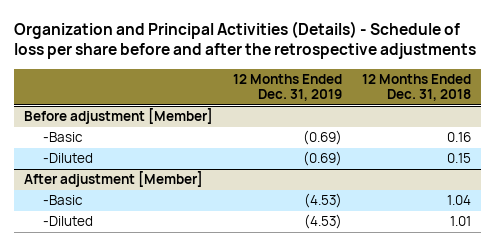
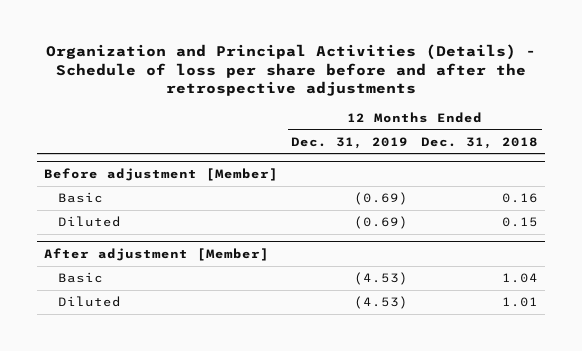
[42,132,83,143] -Basic -> [58,192,104,204] Basic
[42,153,93,164] -Diluted -> [58,216,122,228] Diluted
[42,195,83,206] -Basic -> [58,272,104,284] Basic
[42,216,93,227] -Diluted -> [58,296,122,308] Diluted

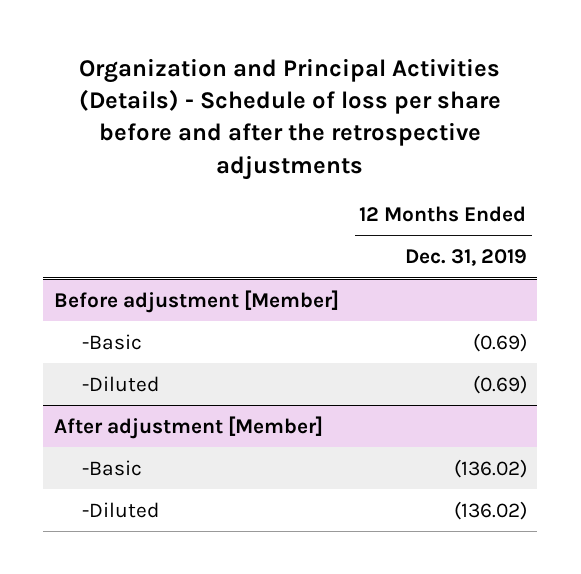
[421,136,539,149] Dec. 31, 2018 -> none
[58,192,104,204] Basic -> [82,333,143,350] -Basic
[58,216,122,228] Diluted -> [82,375,160,392] -Diluted
[58,272,104,284] Basic -> [82,459,143,476] -Basic
[354,272,409,286] (4.53) -> [453,458,527,478] (136.02)
[58,296,122,308] Diluted -> [82,501,160,518] -Diluted
[354,296,409,310] (4.53) -> [453,500,527,520] (136.02)

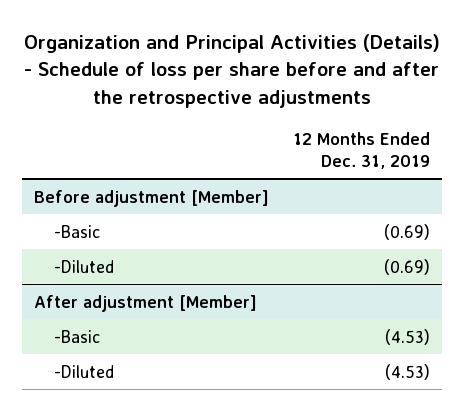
[453,458,527,478] (136.02) -> [384,328,430,345] (4.53)
[453,500,527,520] (136.02) -> [384,363,430,380] (4.53)

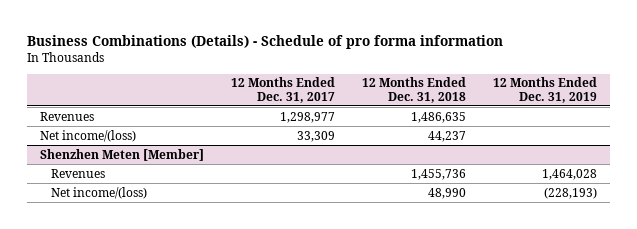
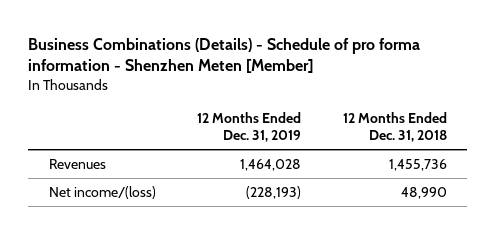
[26,34,503,49] Business Combinations (Details) - Schedule of pro forma information -> [27,37,420,74] Business Combinations (Details) - Schedule of pro forma information - Shenzhen Meten [Member]
[231,77,336,103] 12 Months Ended Dec. 31, 2017 -> none
[40,111,95,121] Revenues -> none
[40,129,137,142] Net income/(loss) -> none
[40,148,205,161] Shenzhen Meten [Member] -> none

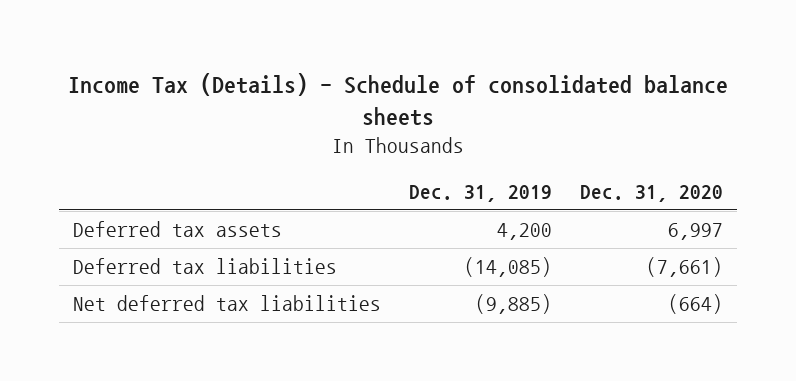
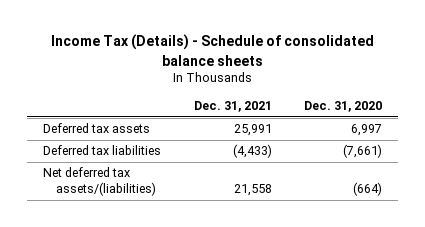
[408,185,552,203] Dec. 31, 2019 -> none
none -> [193,100,272,112] Dec. 31, 2021
[73,294,382,311] Net deferred tax liabilities -> [43,167,156,197] Net deferred tax assets/(liabilities)

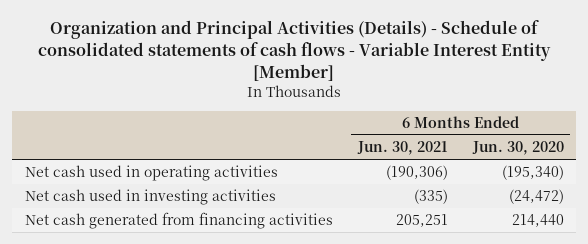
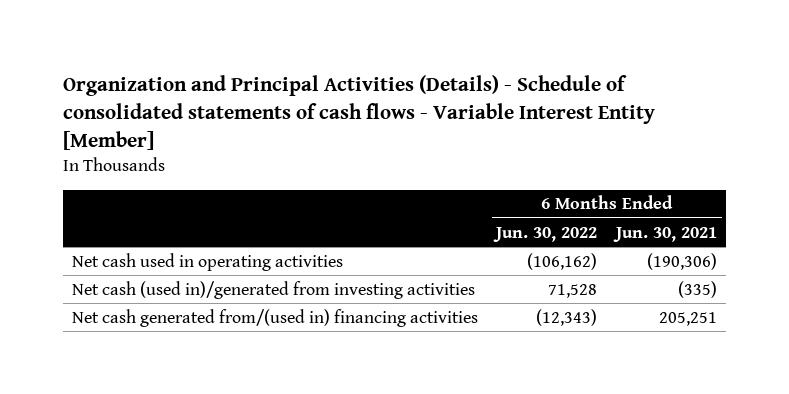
[471,141,564,156] Jun. 30, 2020 -> none
none -> [493,226,598,242] Jun. 30, 2022
[24,189,276,206] Net cash used in investing activities -> [71,280,475,299] Net cash (used in)/generated from investing activities
[24,212,333,230] Net cash generated from financing activities -> [71,308,478,327] Net cash generated from/(used in) financing activities

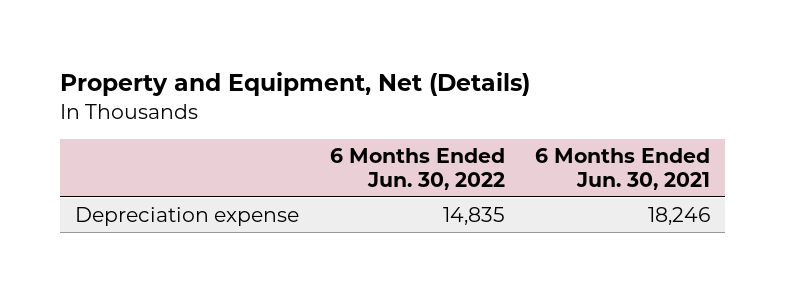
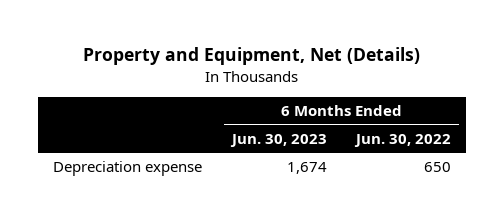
[535,148,711,190] 6 Months Ended Jun. 30, 2021 -> none
none -> [229,133,327,147] Jun. 30, 2023
[442,207,505,226] 14,835 -> [424,162,452,173] 650

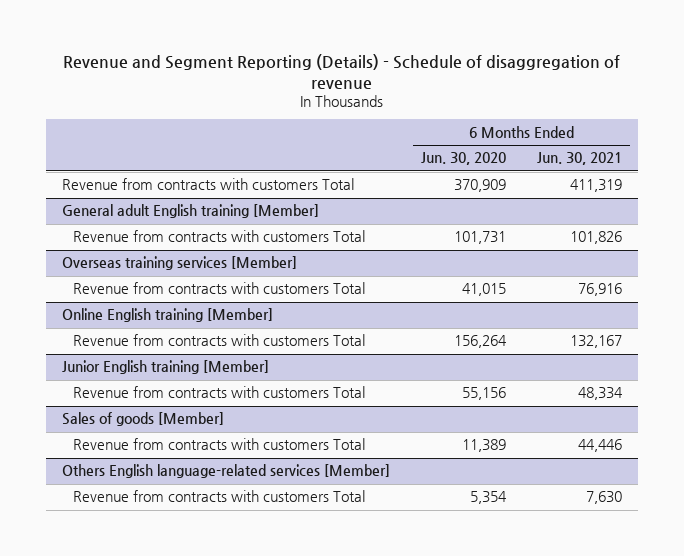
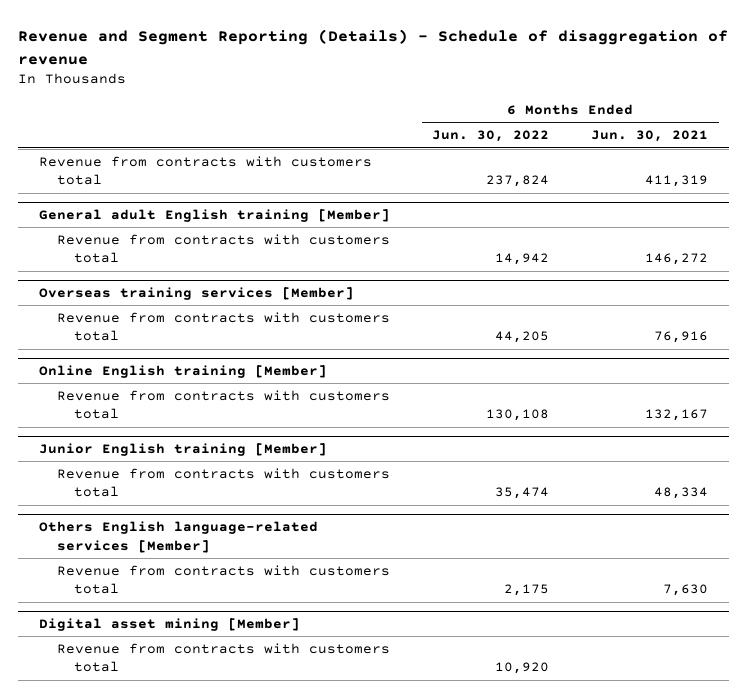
[421,152,507,166] Jun. 30, 2020 -> none
none -> [432,130,550,143] Jun. 30, 2022
[61,178,354,191] Revenue from contracts with customers Total -> [39,155,373,186] Revenue from contracts with customers total
[73,230,366,243] Revenue from contracts with customers Total -> [56,233,390,264] Revenue from contracts with customers total
[570,231,623,245] 101,826 -> [645,253,709,266] 146,272
[73,282,366,295] Revenue from contracts with customers Total -> [56,311,390,342] Revenue from contracts with customers total
[73,334,366,347] Revenue from contracts with customers Total -> [56,389,390,420] Revenue from contracts with customers total
[61,412,224,427] Sales of goods [Member] -> none
[73,438,366,451] Revenue from contracts with customers Total -> none
[73,386,366,399] Revenue from contracts with customers Total -> [56,467,390,498] Revenue from contracts with customers total
[73,490,366,503] Revenue from contracts with customers Total -> [56,564,390,595] Revenue from contracts with customers total
none -> [39,618,301,632] Digital asset mining [Member]
none -> [56,642,390,673] Revenue from contracts with customers total

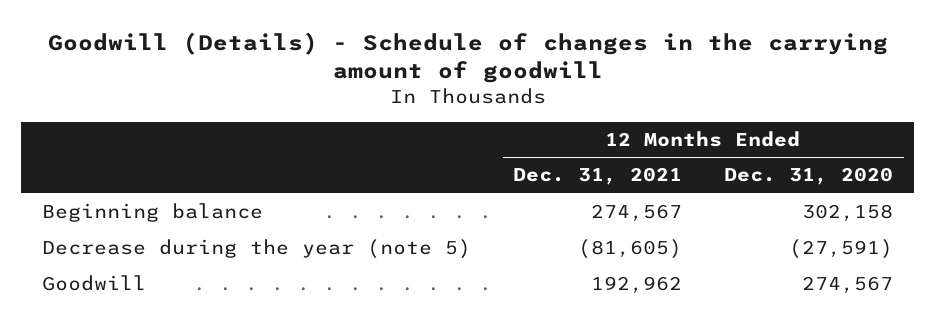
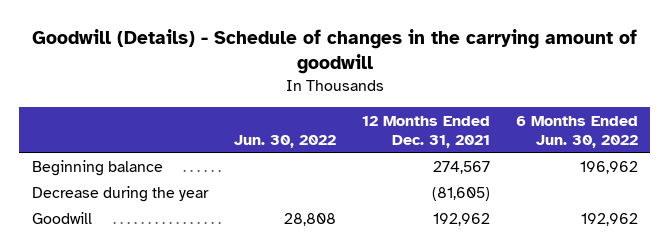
[724,167,894,186] Dec. 31, 2020 -> none
none -> [233,134,336,148] Jun. 30, 2022
none -> [515,115,638,148] 6 Months Ended Jun. 30, 2022
[42,239,472,260] Decrease during the year (note 5) -> [31,185,209,202] Decrease during the year

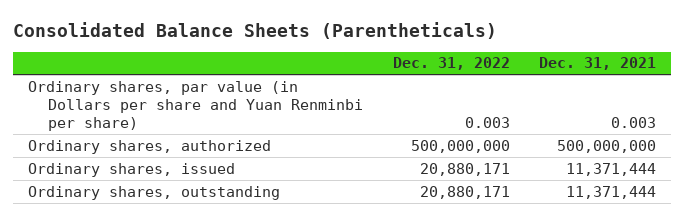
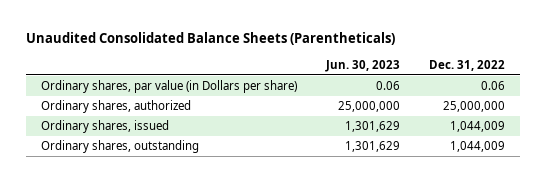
[13,21,498,39] Consolidated Balance Sheets (Parentheticals) -> [25,32,395,46] Unaudited Consolidated Balance Sheets (Parentheticals)
[539,57,657,71] Dec. 31, 2021 -> none
none -> [325,59,401,72] Jun. 30, 2023
[27,80,364,132] Ordinary shares, par value (in Dollars per share and Yuan Renminbi per share) -> [40,80,297,94] Ordinary shares, par value (in Dollars per share)
[464,117,510,129] 0.003 -> [481,81,506,91] 0.06
[410,139,510,153] 500,000,000 -> [443,101,506,113] 25,000,000
[419,162,510,176] 20,880,171 -> [450,121,506,133] 1,044,009
[419,185,510,199] 20,880,171 -> [450,141,506,153] 1,044,009

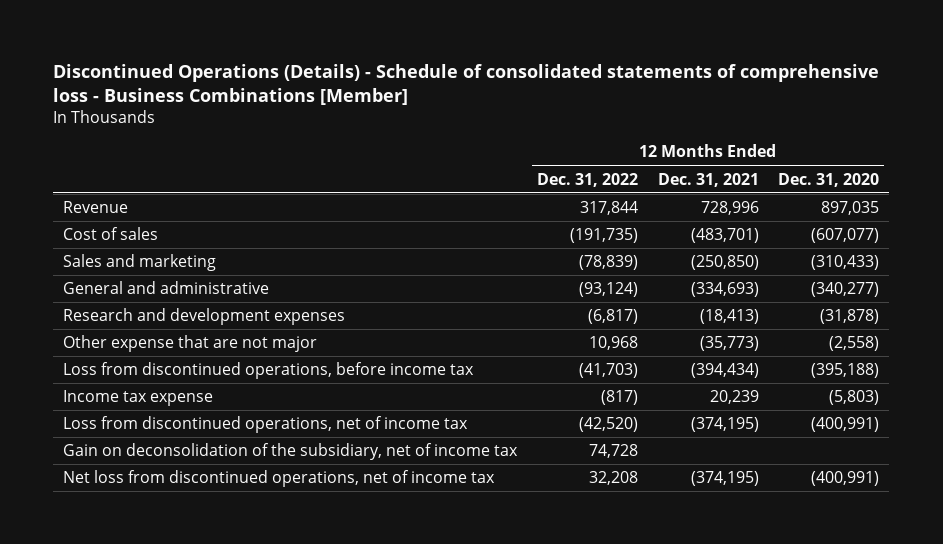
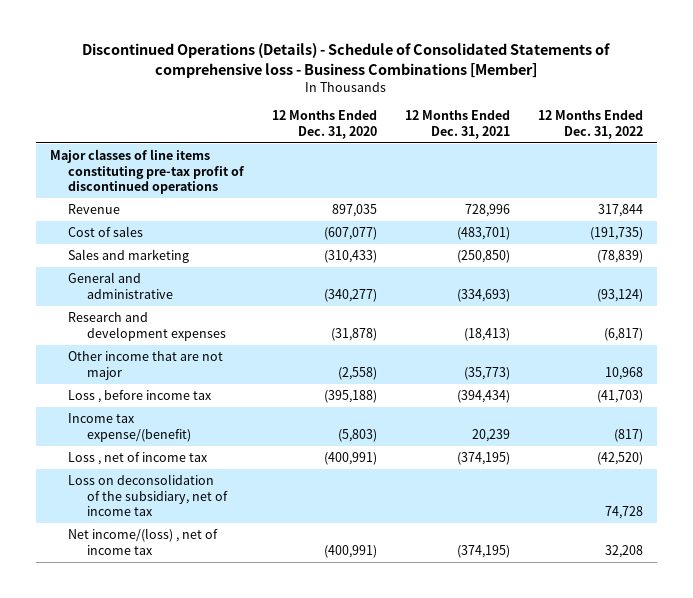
[53,63,880,105] Discontinued Operations (Details) - Schedule of consolidated statements of comprehensive loss - Business Combinations [Member] -> [82,43,611,78] Discontinued Operations (Details) - Schedule of Consolidated Statements of comprehensive loss - Business Combinations [Member]
none -> [50,149,246,195] Major classes of line items constituting pre-tax profit of discontinued operations
[63,335,318,353] Other expense that are not major -> [68,351,224,380] Other income that are not major
[63,362,475,380] Loss from discontinued operations, before income tax -> [68,390,213,404] Loss , before income tax
[63,390,214,407] Income tax expense -> [68,413,191,442] Income tax expense/(benefit)
[63,416,469,434] Loss from discontinued operations, net of income tax -> [68,452,209,466] Loss , net of income tax
[63,443,519,461] Gain on deconsolidation of the subsidiary, net of income tax -> [68,474,228,517] Loss on deconsolidation of the subsidiary, net of income tax
[63,470,496,488] Net loss from discontinued operations, net of income tax -> [68,528,219,555] Net income/(loss) , net of income tax

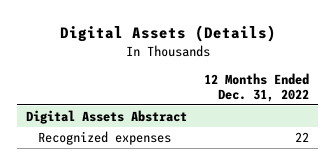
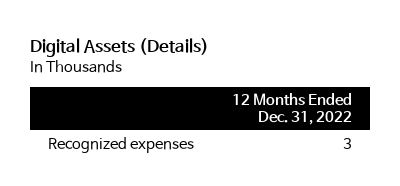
[26,109,188,124] Digital Assets Abstract -> none
[295,131,310,142] 22 -> [342,137,352,149] 3

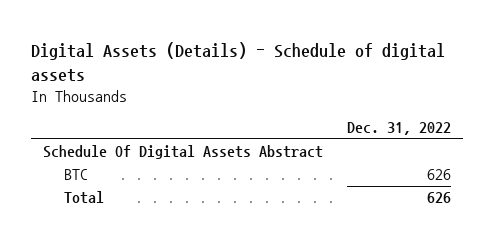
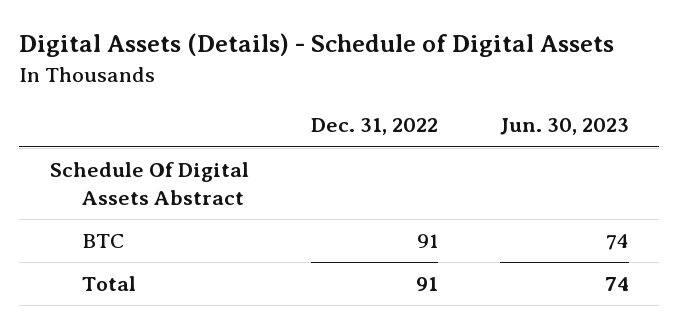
[31,41,446,82] Digital Assets (Details) - Schedule of digital assets -> [18,33,614,58] Digital Assets (Details) - Schedule of Digital Assets
none -> [499,118,629,136] Jun. 30, 2023
[427,169,452,181] 626 -> [416,234,438,249] 91
[427,192,452,204] 626 -> [415,277,438,292] 91

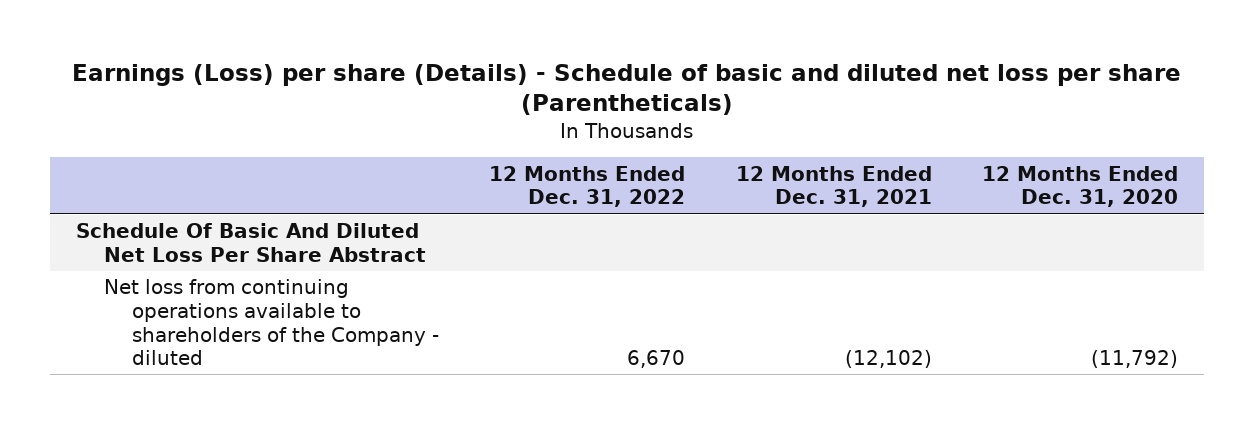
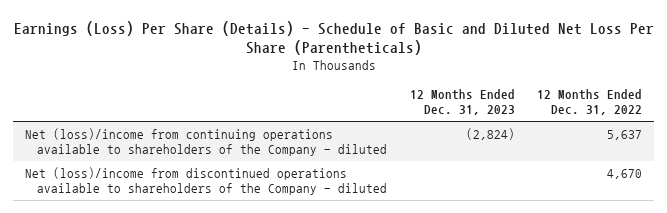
[72,63,1182,116] Earnings (Loss) per share (Details) - Schedule of basic and diluted net loss per share (Parentheticals) -> [13,20,654,56] Earnings (Loss) Per Share (Details) - Schedule of Basic and Diluted Net Loss Per Share (Parentheticals)
[735,165,932,208] 12 Months Ended Dec. 31, 2021 -> none
[982,165,1179,208] 12 Months Ended Dec. 31, 2020 -> none
none -> [409,88,515,116] 12 Months Ended Dec. 31, 2023
[75,223,426,263] Schedule Of Basic And Diluted Net Loss Per Share Abstract -> none
[103,279,439,366] Net loss from continuing operations available to shareholders of the Company - diluted -> [24,128,388,157] Net (loss)/income from continuing operations available to shareholders of the Company - diluted
[627,350,686,369] 6,670 -> [607,130,643,141] 5,637
none -> [24,167,388,196] Net (loss)/income from discontinued operations available to shareholders of the Company - diluted

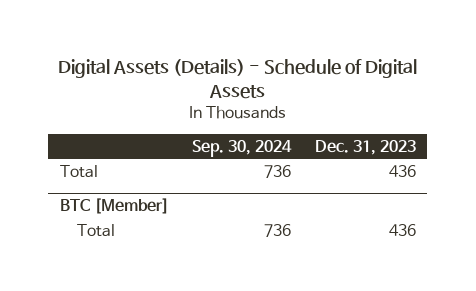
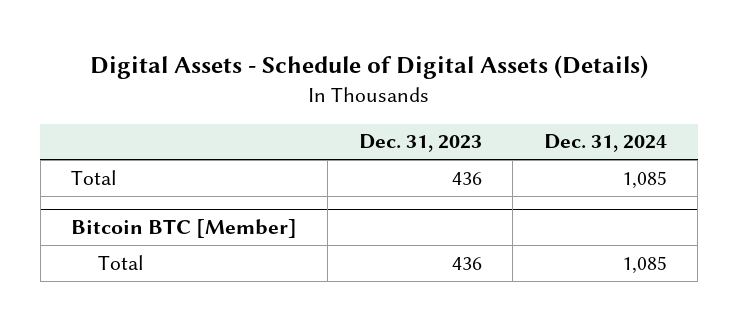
[57,58,417,99] Digital Assets (Details) - Schedule of Digital Assets -> [89,55,648,80] Digital Assets - Schedule of Digital Assets (Details)
[192,139,293,157] Sep. 30, 2024 -> none
none -> [543,134,667,153] Dec. 31, 2024
[60,198,170,215] BTC [Member] -> [70,219,297,239] Bitcoin BTC [Member]

